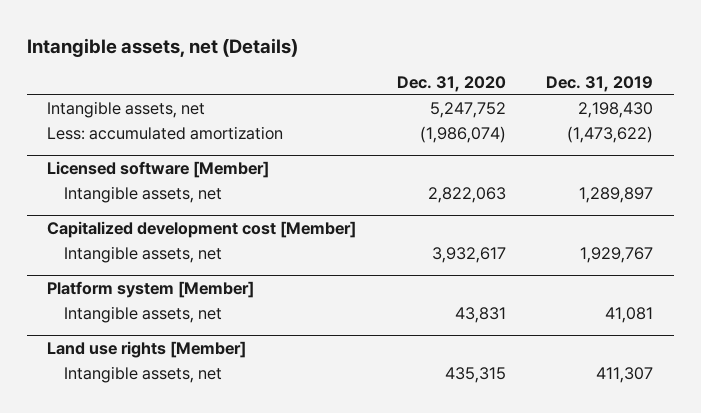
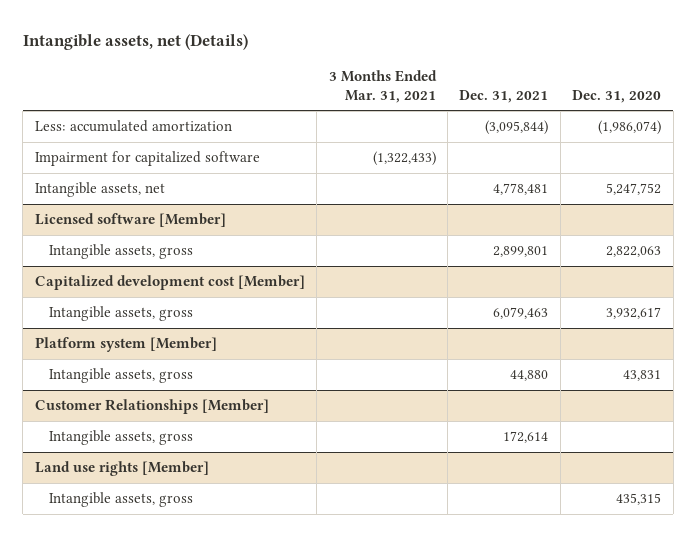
[546,76,654,93] Dec. 31, 2019 -> none
none -> [328,69,437,103] 3 Months Ended Mar. 31, 2021
none -> [459,89,549,103] Dec. 31, 2021
none -> [34,151,260,167] Impairment for capitalized software
[47,101,206,119] Intangible assets, net -> [34,182,165,198] Intangible assets, net
[64,186,223,204] Intangible assets, net -> [49,244,194,260] Intangible assets, gross
[64,246,223,264] Intangible assets, net -> [49,306,194,322] Intangible assets, gross
[64,306,223,324] Intangible assets, net -> [49,368,194,384] Intangible assets, gross
none -> [34,399,269,415] Customer Relationships [Member]
none -> [49,430,194,446] Intangible assets, gross
[64,366,223,384] Intangible assets, net -> [49,492,194,508] Intangible assets, gross

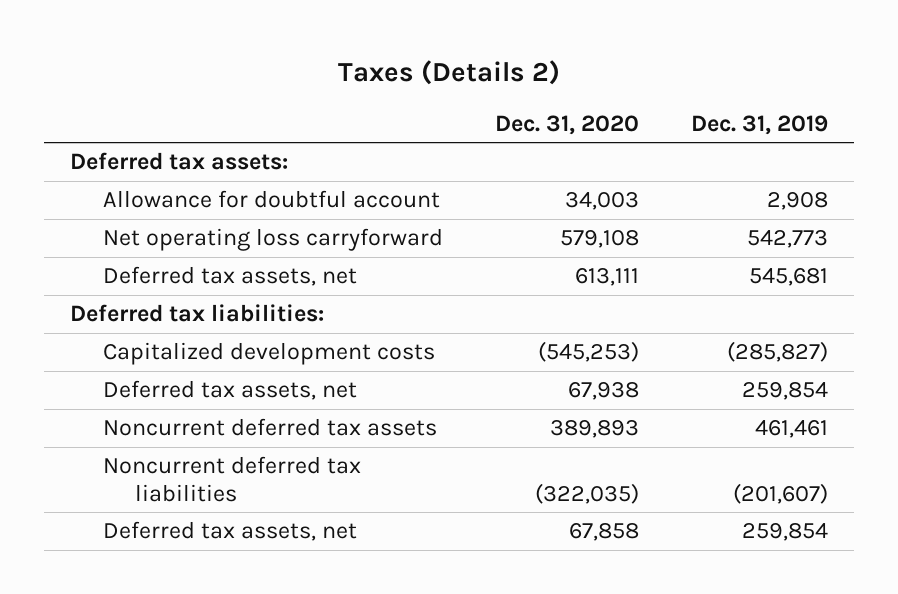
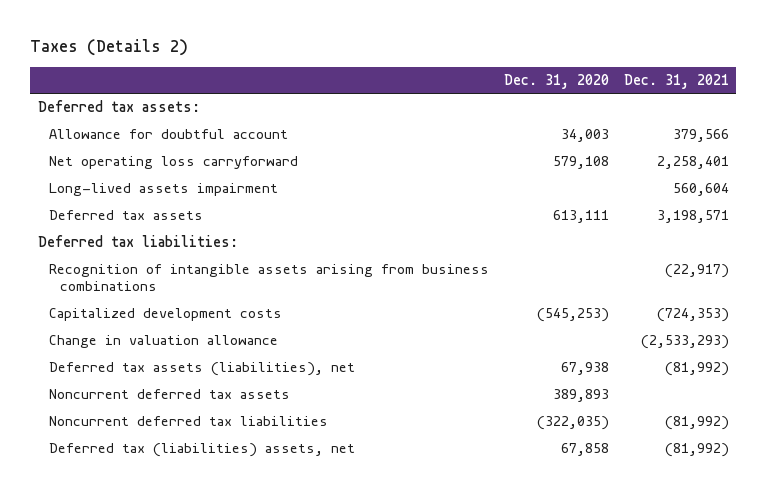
[691,114,829,135] Dec. 31, 2019 -> none
none -> [623,73,729,89] Dec. 31, 2021
none -> [48,183,278,197] Long-lived assets impairment
[102,266,357,287] Deferred tax assets, net -> [48,210,203,221] Deferred tax assets
none -> [48,264,489,292] Recognition of intangible assets arising from business combinations
none -> [48,335,278,349] Change in valuation allowance
[102,380,357,401] Deferred tax assets, net -> [48,362,355,377] Deferred tax assets (liabilities), net
[102,521,357,542] Deferred tax assets, net -> [48,443,355,458] Deferred tax (liabilities) assets, net

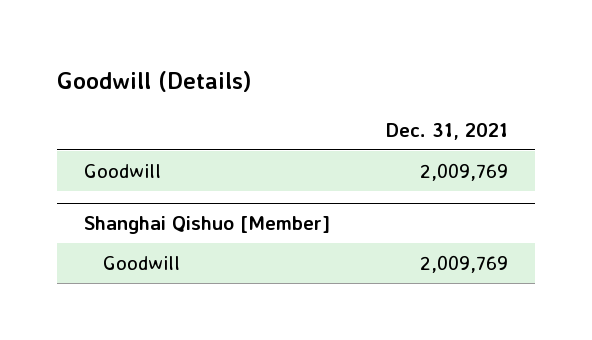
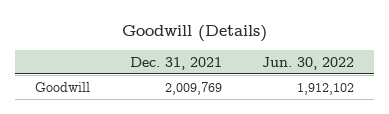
none -> [262,56,355,70] Jun. 30, 2022
[84,216,331,235] Shanghai Qishuo [Member] -> none
[102,255,180,270] Goodwill -> none

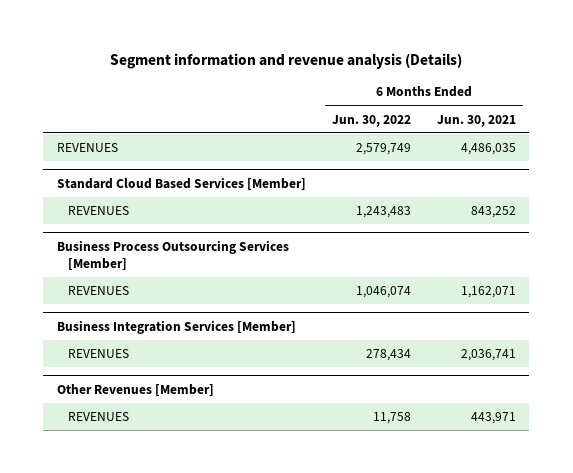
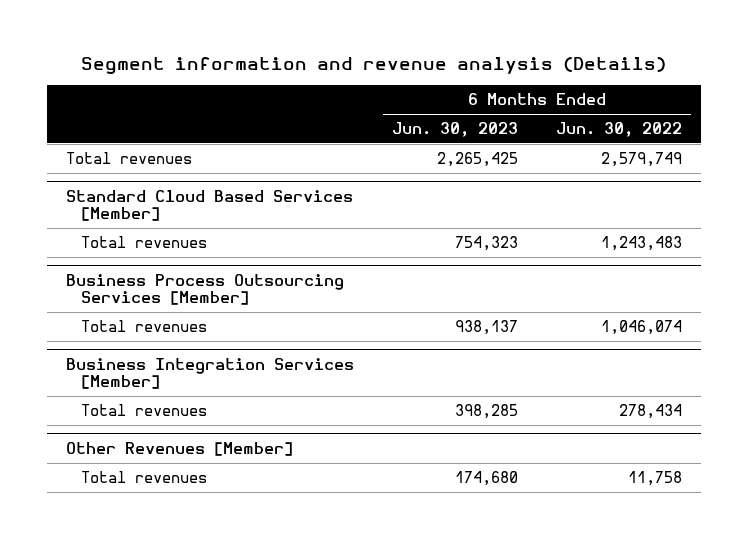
[437,114,517,127] Jun. 30, 2021 -> none
none -> [392,122,519,138] Jun. 30, 2023
[56,143,118,153] REVENUES -> [66,152,193,165] Total revenues
[67,206,129,216] REVENUES -> [80,236,207,249] Total revenues
[67,286,129,296] REVENUES -> [80,320,207,333] Total revenues
[67,349,129,359] REVENUES -> [80,404,207,417] Total revenues
[67,412,129,422] REVENUES -> [80,471,207,484] Total revenues

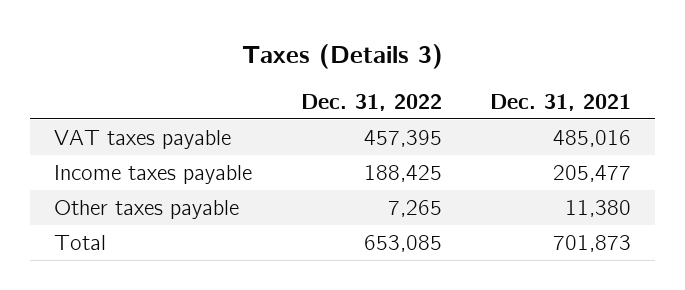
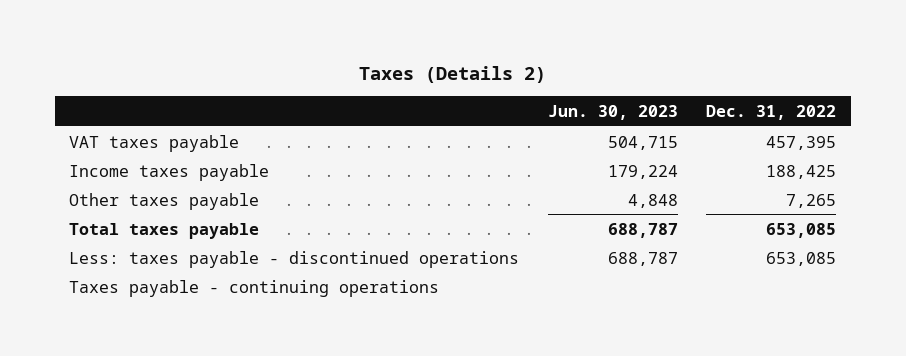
[241,43,443,69] Taxes (Details 3) -> [358,66,546,84] Taxes (Details 2)
[490,93,632,111] Dec. 31, 2021 -> none
none -> [547,104,678,120] Jun. 30, 2023
[54,234,107,250] Total -> [69,222,260,239] Total taxes payable
none -> [69,250,520,268] Less: taxes payable - discontinued operations
none -> [69,279,440,297] Taxes payable - continuing operations

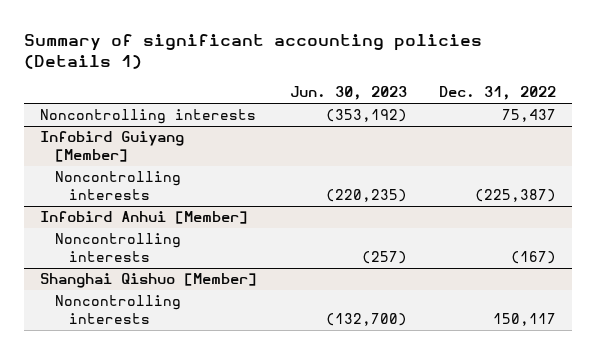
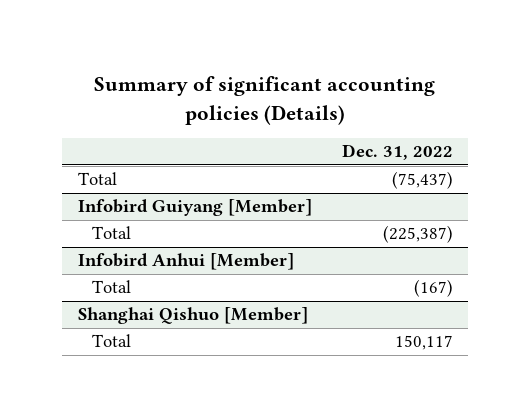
[23,33,482,70] Summary of significant accounting policies (Details 1) -> [94,76,436,125] Summary of significant accounting policies (Details)
[289,86,407,101] Jun. 30, 2023 -> none
[40,109,257,125] Noncontrolling interests -> none
none -> [77,172,117,186] Total
[54,171,181,201] Noncontrolling interests -> [91,226,131,240] Total
[54,233,181,263] Noncontrolling interests -> [91,280,131,294] Total
[54,295,181,325] Noncontrolling interests -> [91,334,131,348] Total

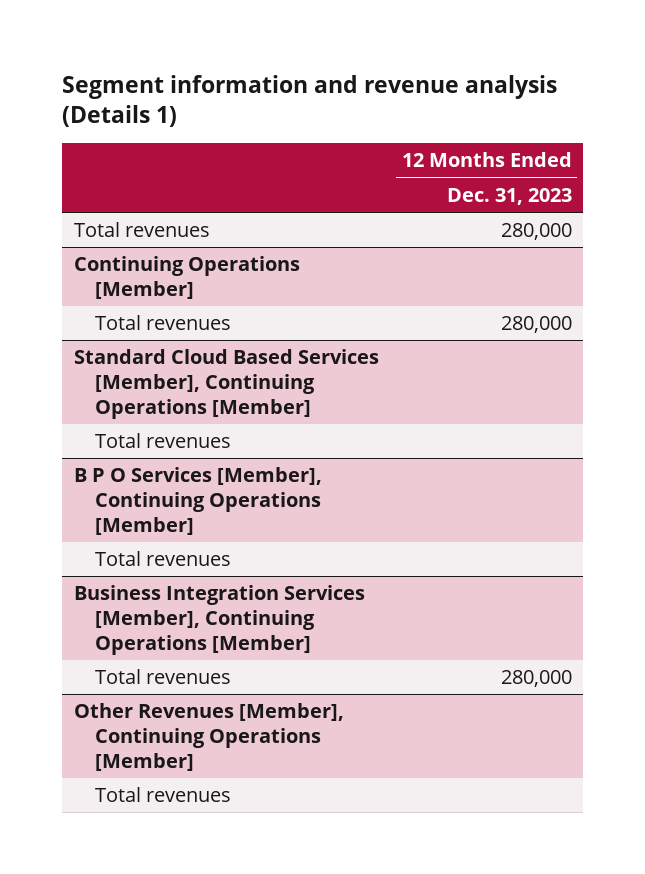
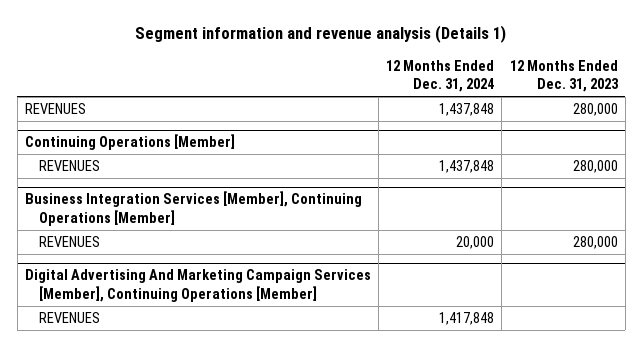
none -> [386,59,495,93] 12 Months Ended Dec. 31, 2024
[73,222,210,238] Total revenues -> [24,102,86,114] REVENUES
[73,349,379,419] Standard Cloud Based Services [Member], Continuing Operations [Member] -> none
[94,433,231,449] Total revenues -> none
[73,467,322,535] B P O Services [Member], Continuing Operations [Member] -> none
[94,551,231,567] Total revenues -> none
[94,315,231,331] Total revenues -> [39,159,101,171] REVENUES
[73,703,344,771] Other Revenues [Member], Continuing Operations [Member] -> none
[94,669,231,685] Total revenues -> [39,235,101,247] REVENUES
none -> [24,269,371,302] Digital Advertising And Marketing Campaign Services [Member], Continuing Operations [Member]
[94,787,231,803] Total revenues -> [39,311,101,323] REVENUES

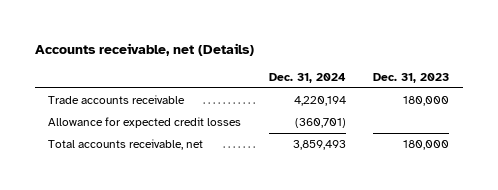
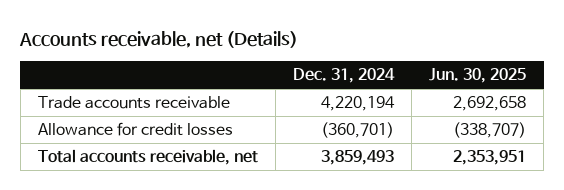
[373,72,450,83] Dec. 31, 2023 -> none
none -> [429,68,527,84] Jun. 30, 2025
[48,117,242,129] Allowance for expected credit losses -> [37,122,233,137] Allowance for credit losses

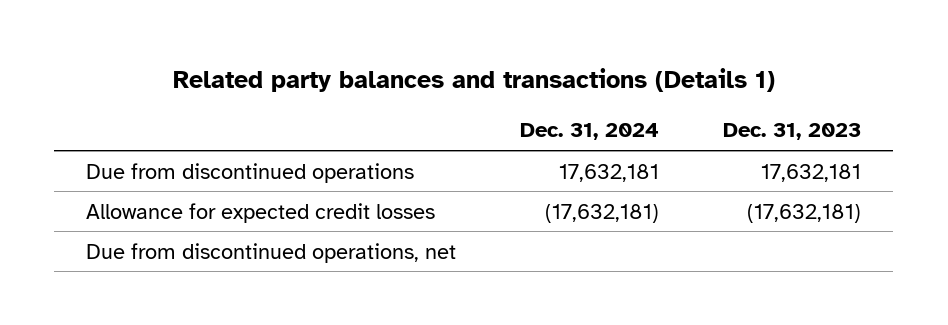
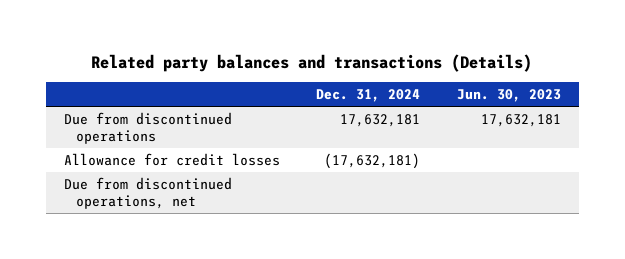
[172,68,775,93] Related party balances and transactions (Details 1) -> [91,53,533,72] Related party balances and transactions (Details)
[723,123,862,141] Dec. 31, 2023 -> none
none -> [456,89,561,103] Jun. 30, 2023
[86,202,436,223] Allowance for expected credit losses -> [63,152,280,166] Allowance for credit losses

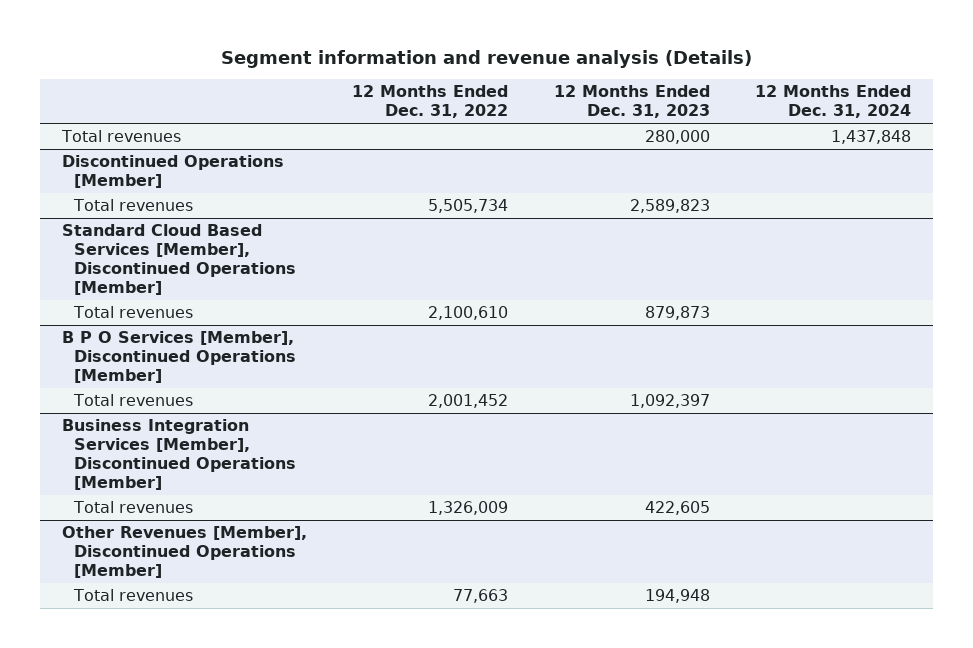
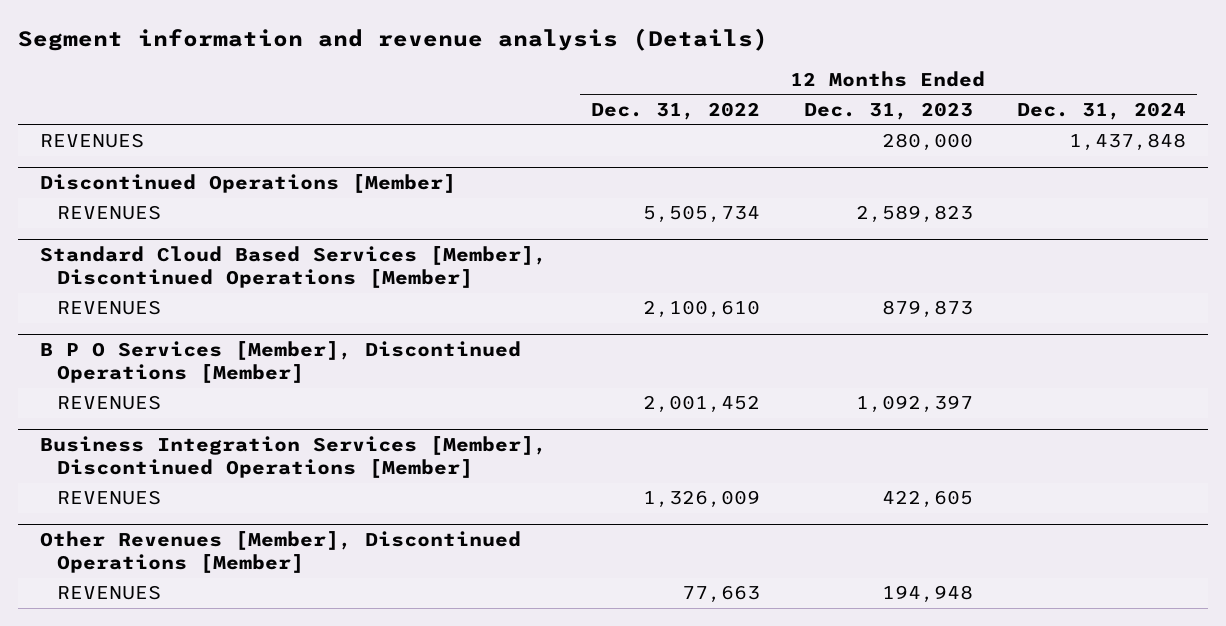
[61,130,182,143] Total revenues -> [39,133,144,149] REVENUES
[73,199,194,212] Total revenues -> [57,205,162,221] REVENUES
[73,306,194,319] Total revenues -> [57,300,162,316] REVENUES
[73,394,194,407] Total revenues -> [57,395,162,411] REVENUES
[73,501,194,514] Total revenues -> [57,490,162,506] REVENUES
[73,589,194,602] Total revenues -> [57,585,162,601] REVENUES

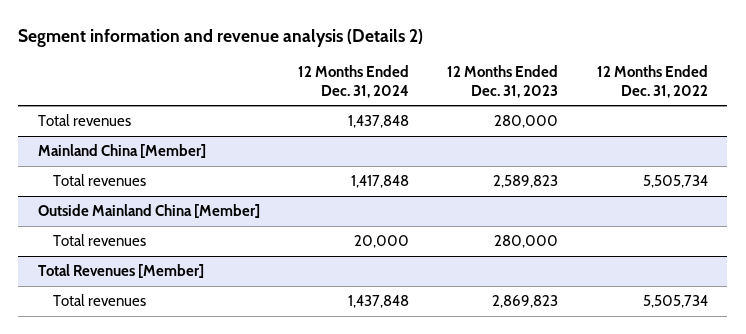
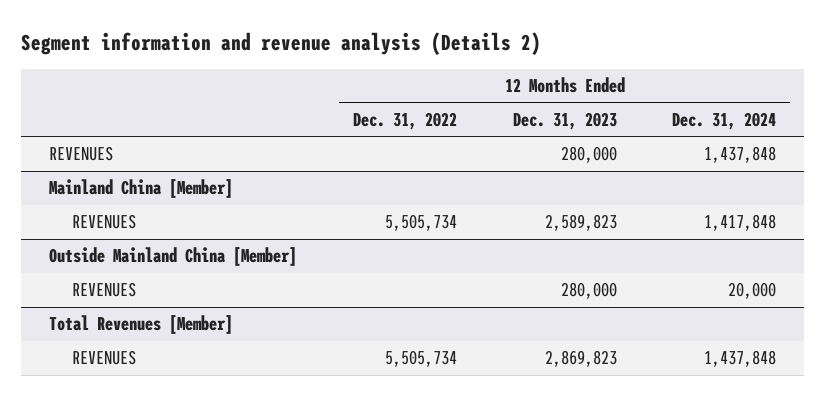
[37,114,131,127] Total revenues -> [49,146,114,162] REVENUES
[52,174,146,187] Total revenues -> [71,214,136,230] REVENUES
[52,234,146,247] Total revenues -> [71,282,136,298] REVENUES
[52,294,146,307] Total revenues -> [71,350,136,366] REVENUES

